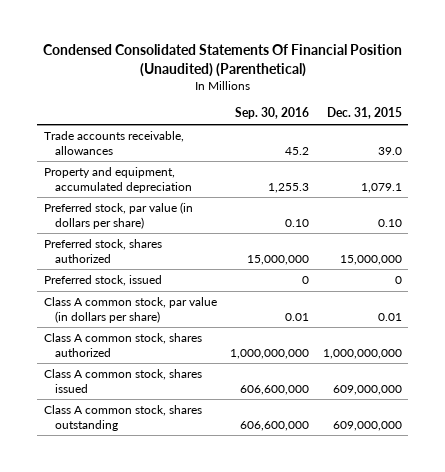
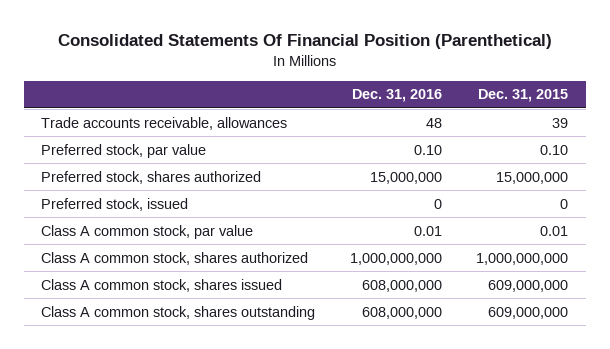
[42,44,402,77] Condensed Consolidated Statements Of Financial Position (Unaudited) (Parenthetical) -> [57,34,552,50] Consolidated Statements Of Financial Position (Parenthetical)
[235,107,310,120] Sep. 30, 2016 -> none
none -> [351,89,442,103] Dec. 31, 2016
[43,167,192,193] Property and equipment, accumulated depreciation -> none
[377,146,402,155] 39.0 -> [552,117,569,128] 39
[43,202,193,229] Preferred stock, par value (in dollars per share) -> [41,143,207,158] Preferred stock, par value
[43,297,217,323] Class A common stock, par value (in dollars per share) -> [41,224,254,239] Class A common stock, par value

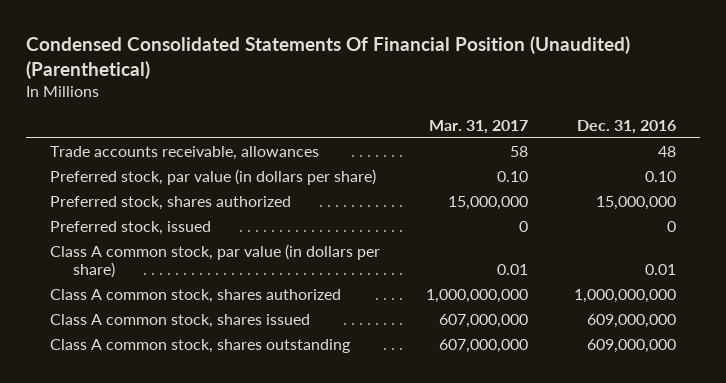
[57,34,552,50] Consolidated Statements Of Financial Position (Parenthetical) -> [26,36,631,79] Condensed Consolidated Statements Of Financial Position (Unaudited) (Parenthetical)
[478,89,569,103] Dec. 31, 2015 -> none
none -> [429,120,529,135] Mar. 31, 2017
[41,143,207,158] Preferred stock, par value -> [49,168,376,185] Preferred stock, par value (in dollars per share)
[41,224,254,239] Class A common stock, par value -> [49,243,380,279] Class A common stock, par value (in dollars per share)
[361,279,442,292] 608,000,000 -> [587,313,677,328] 609,000,000
[361,306,442,319] 608,000,000 -> [587,338,677,353] 609,000,000

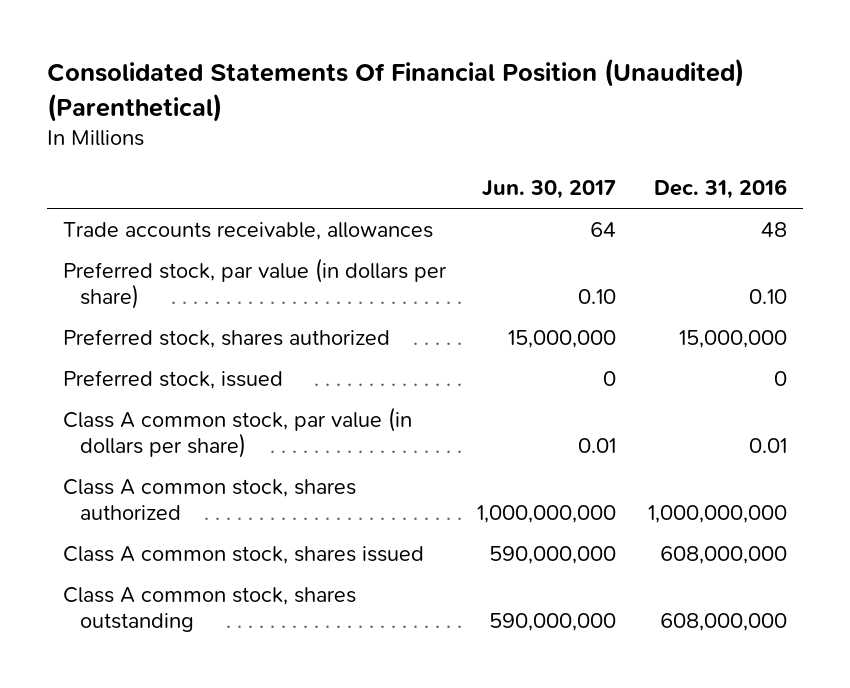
[26,36,631,79] Condensed Consolidated Statements Of Financial Position (Unaudited) (Parenthetical) -> [47,58,745,122] Consolidated Statements Of Financial Position (Unaudited) (Parenthetical)
[429,120,529,135] Mar. 31, 2017 -> none
none -> [482,180,617,200] Jun. 30, 2017
[587,313,677,328] 609,000,000 -> [659,545,787,564] 608,000,000
[587,338,677,353] 609,000,000 -> [659,612,787,631] 608,000,000

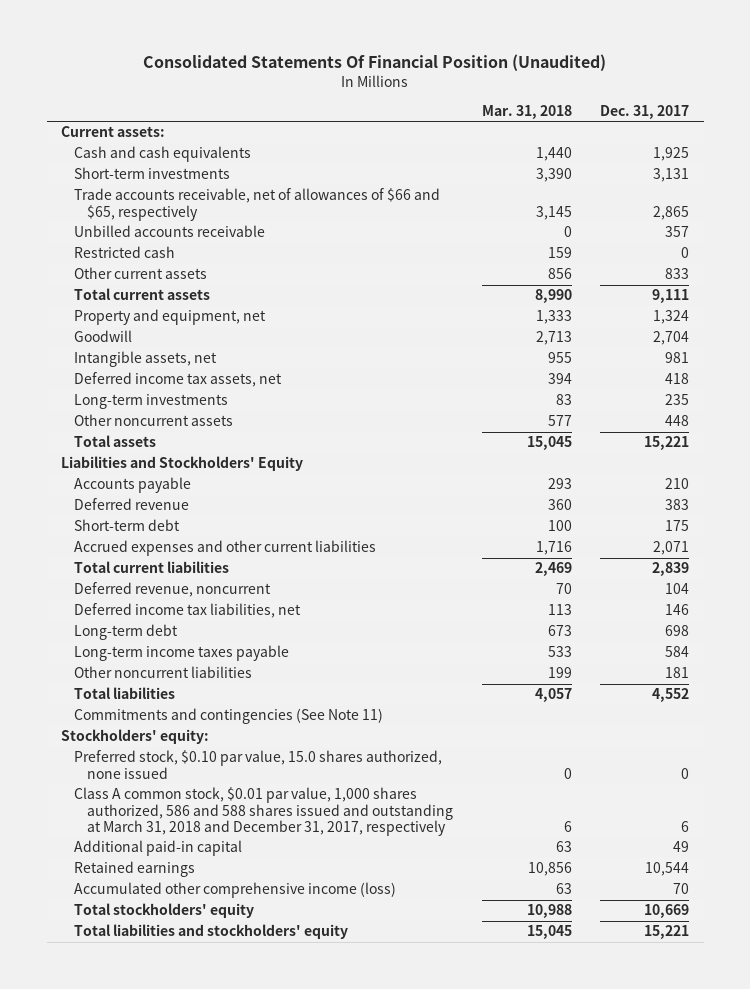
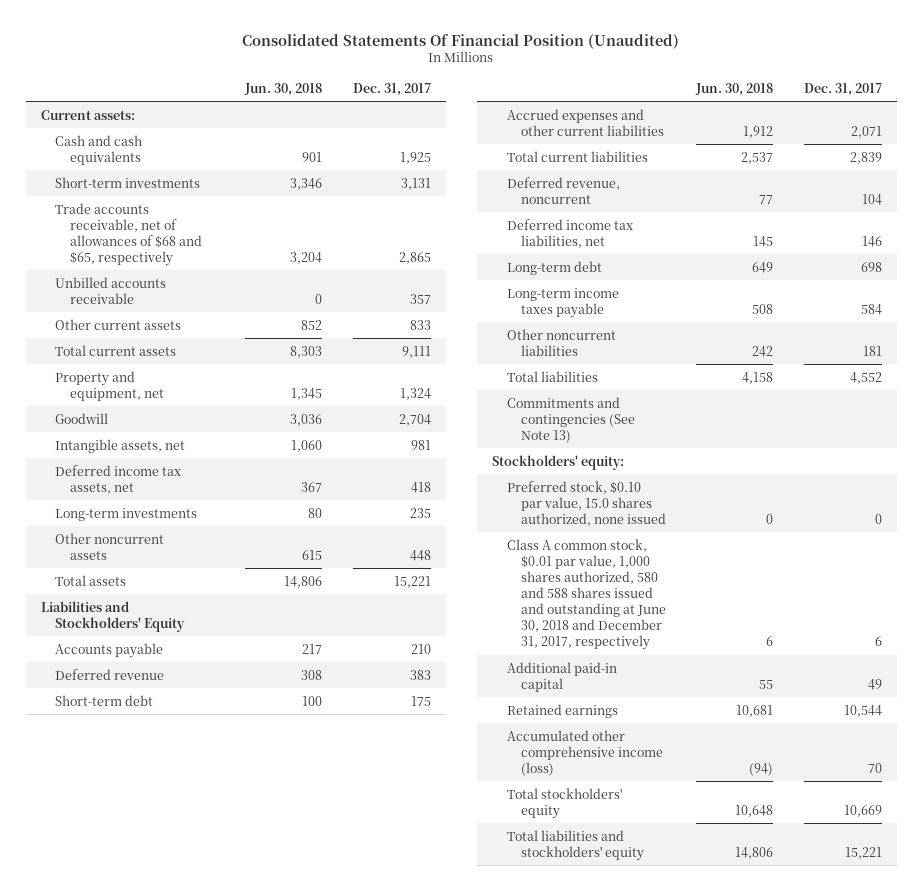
[481,104,572,119] Mar. 31, 2018 -> none
none -> [244,82,323,96] Jun. 30, 2018
[74,188,441,221] Trade accounts receivable, net of allowances of $66 and $65, respectively -> [55,202,202,266] Trade accounts receivable, net of allowances of $68 and $65, respectively
[74,246,176,259] Restricted cash -> none
[74,708,384,725] Commitments and contingencies (See Note 11) -> [506,396,635,443] Commitments and contingencies (See Note 13)
[74,787,454,836] Class A common stock, $0.01 par value, 1,000 shares authorized, 586 and 588 shares issued and outstanding at March 31, 2018 and December 31, 2017, respectively -> [506,538,666,651] Class A common stock, $0.01 par value, 1,000 shares authorized, 580 and 588 shares issued and outstanding at June 30, 2018 and December 31, 2017, respectively

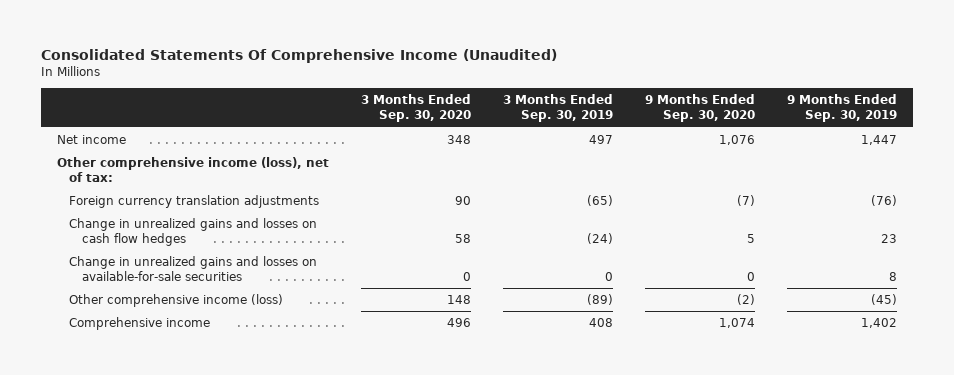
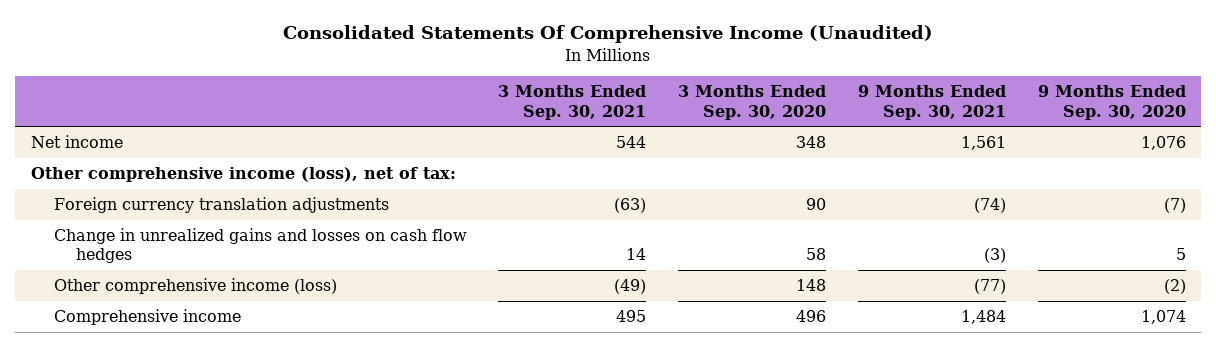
[502,94,613,123] 3 Months Ended Sep. 30, 2019 -> none
[786,94,897,123] 9 Months Ended Sep. 30, 2019 -> none
none -> [498,85,647,120] 3 Months Ended Sep. 30, 2021
none -> [857,85,1006,120] 9 Months Ended Sep. 30, 2021
[69,256,318,282] Change in unrealized gains and losses on available-for-sale securities -> none

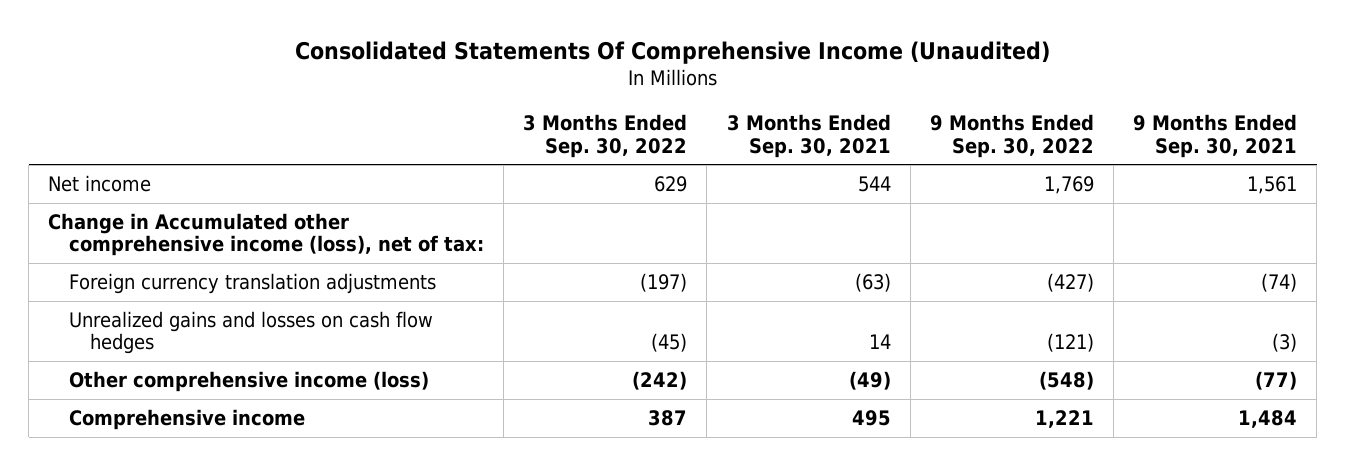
[678,85,827,120] 3 Months Ended Sep. 30, 2020 -> none
[1037,85,1186,120] 9 Months Ended Sep. 30, 2020 -> none
none -> [523,113,688,158] 3 Months Ended Sep. 30, 2022
none -> [929,113,1094,158] 9 Months Ended Sep. 30, 2022
[30,167,456,183] Other comprehensive income (loss), net of tax: -> [48,212,484,257] Change in Accumulated other comprehensive income (loss), net of tax:
[53,228,467,264] Change in unrealized gains and losses on cash flow hedges -> [68,310,433,355] Unrealized gains and losses on cash flow hedges

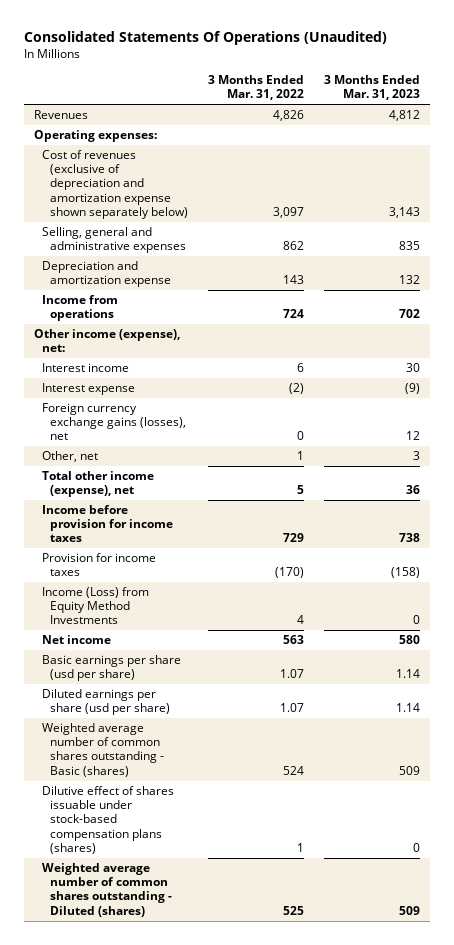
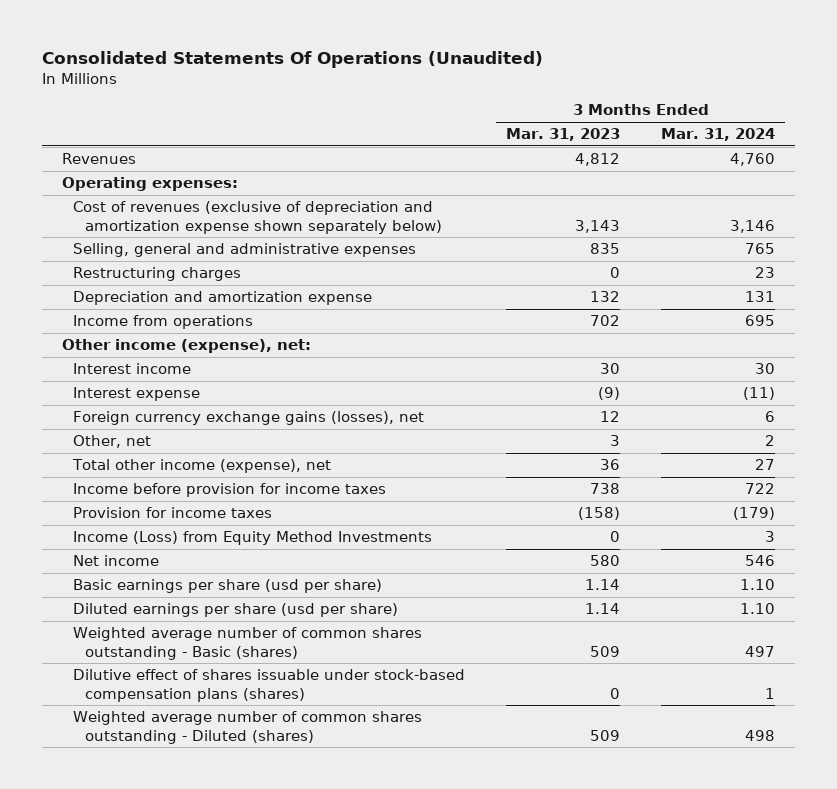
[208,75,305,101] 3 Months Ended Mar. 31, 2022 -> none
none -> [661,128,776,142] Mar. 31, 2024
none -> [73,267,242,282] Restructuring charges

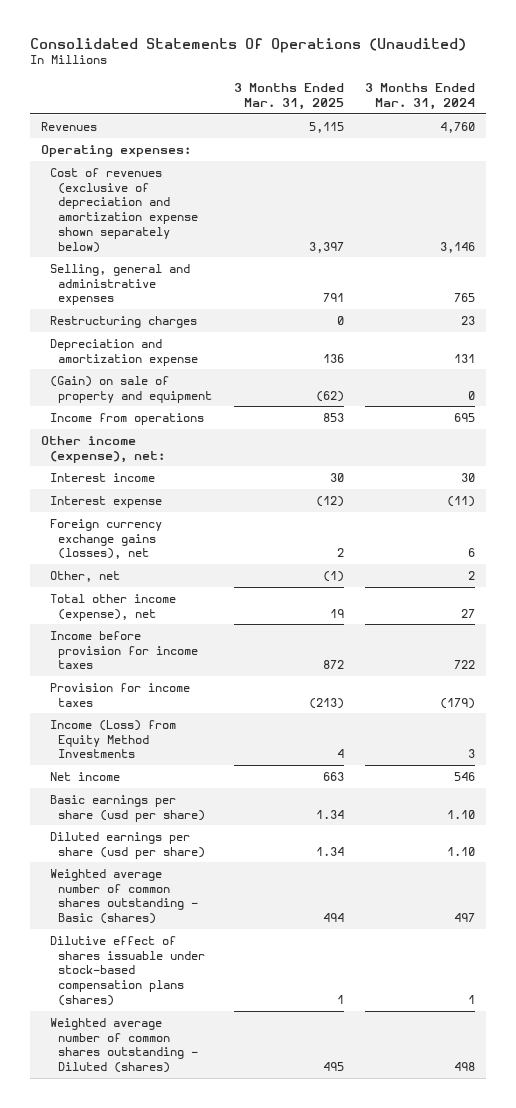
[506,128,621,142] Mar. 31, 2023 -> none
none -> [233,83,344,110] 3 Months Ended Mar. 31, 2025
none -> [49,375,213,403] (Gain) on sale of property and equipment

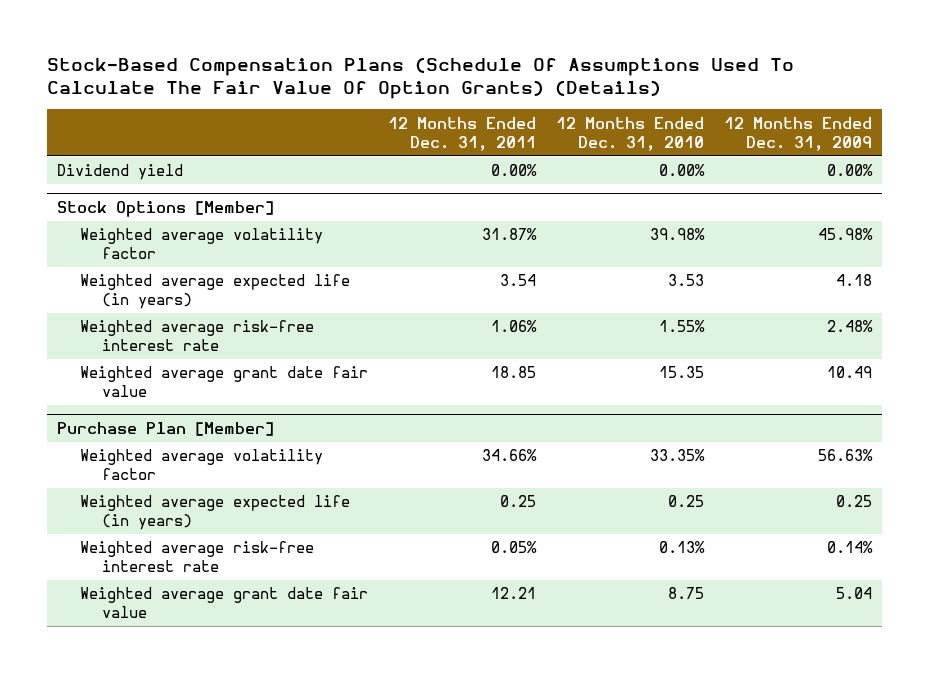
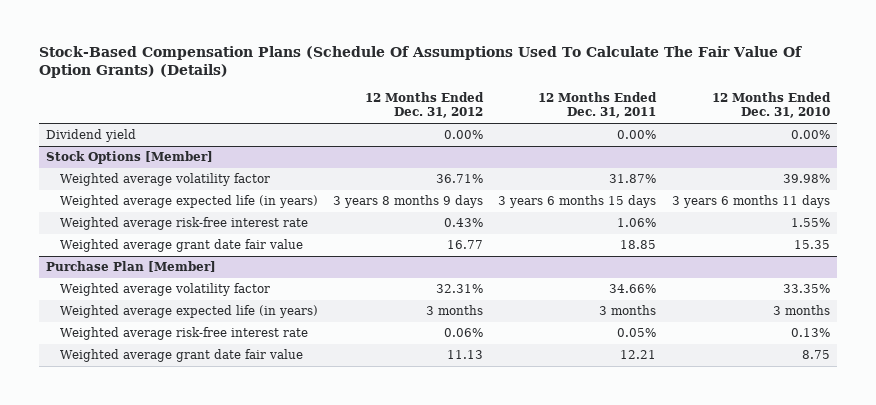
[724,116,873,151] 12 Months Ended Dec. 31, 2009 -> none
none -> [365,91,485,119] 12 Months Ended Dec. 31, 2012
[500,274,537,287] 3.54 -> [498,195,657,209] 3 years 6 months 15 days
[668,274,705,287] 3.53 -> [671,195,830,209] 3 years 6 months 11 days
[500,495,537,508] 0.25 -> [599,305,657,316] 3 months
[668,495,705,508] 0.25 -> [772,305,830,316] 3 months

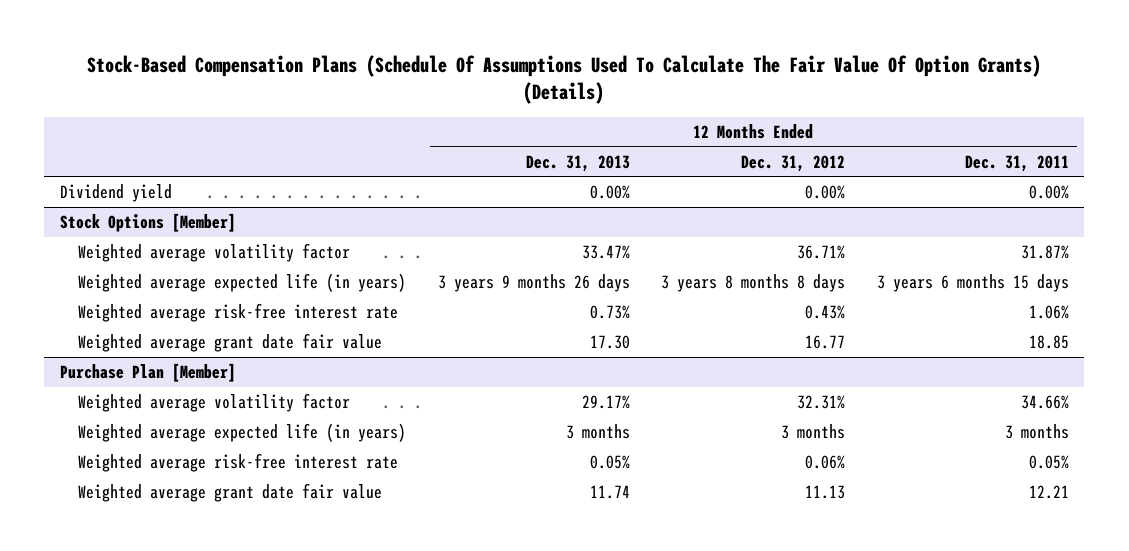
[711,91,831,119] 12 Months Ended Dec. 31, 2010 -> none
none -> [525,154,630,172] Dec. 31, 2013
[333,195,484,209] 3 years 8 months 9 days -> [661,274,846,293] 3 years 8 months 8 days

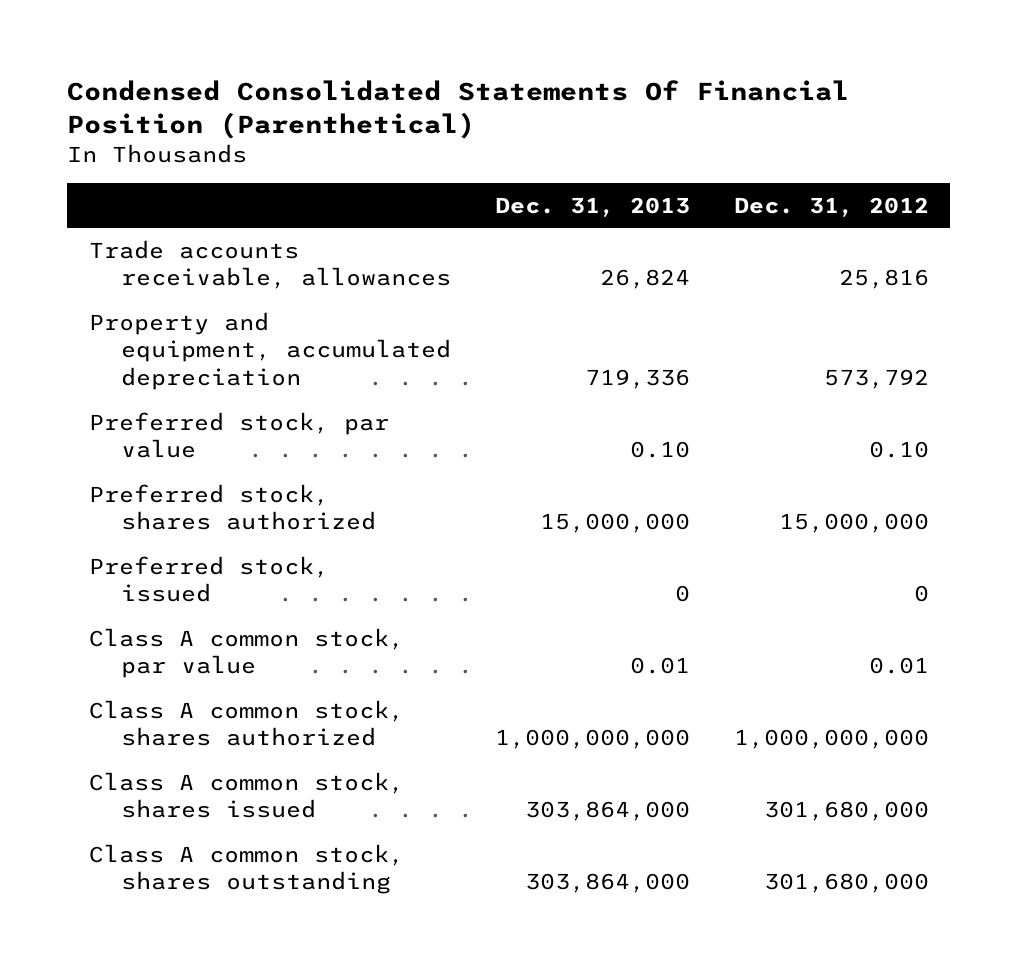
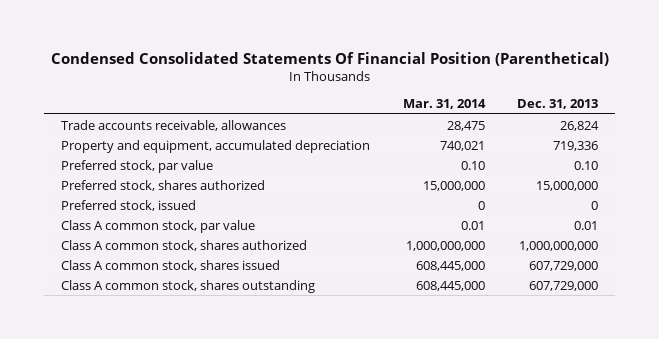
[733,196,929,217] Dec. 31, 2012 -> none
none -> [402,99,486,110] Mar. 31, 2014
[524,801,690,822] 303,864,000 -> [529,260,599,271] 607,729,000
[524,873,690,894] 303,864,000 -> [529,280,599,291] 607,729,000

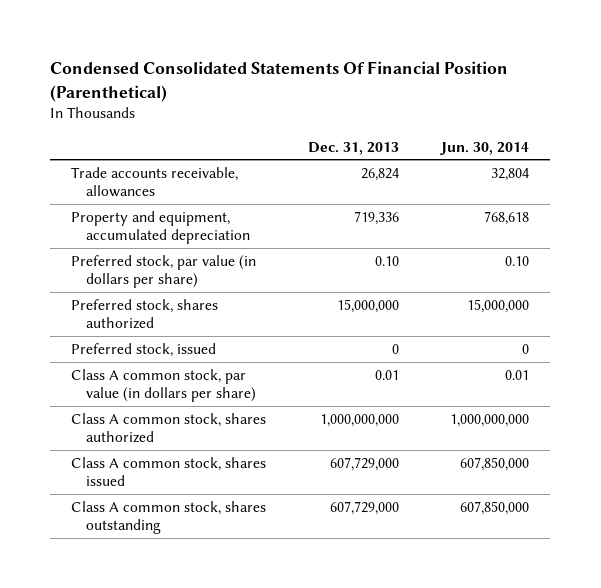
[402,99,486,110] Mar. 31, 2014 -> none
none -> [440,141,530,155] Jun. 30, 2014
[60,159,213,173] Preferred stock, par value -> [71,254,257,288] Preferred stock, par value (in dollars per share)
[60,219,255,233] Class A common stock, par value -> [71,368,257,402] Class A common stock, par value (in dollars per share)

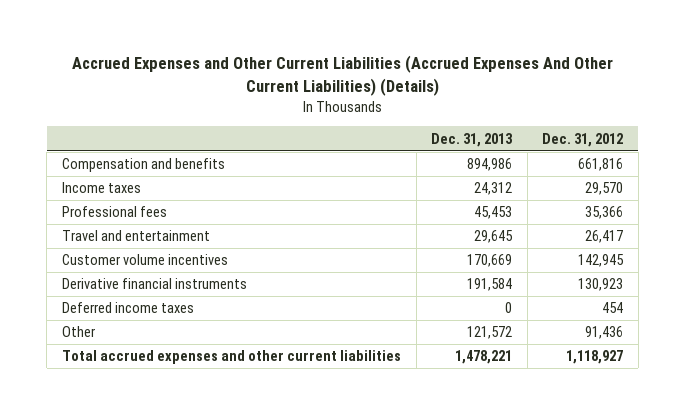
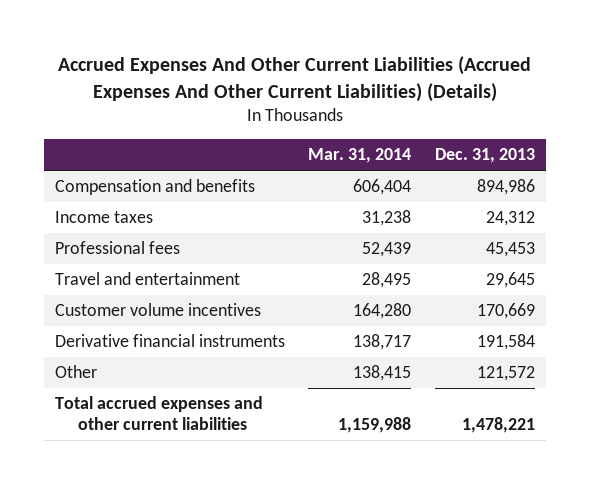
[71,55,613,97] Accrued Expenses and Other Current Liabilities (Accrued Expenses And Other Current Liabilities) (Details) -> [57,55,531,102] Accrued Expenses And Other Current Liabilities (Accrued Expenses And Other Current Liabilities) (Details)
[542,132,624,147] Dec. 31, 2012 -> none
none -> [308,148,412,164] Mar. 31, 2014
[61,302,194,314] Deferred income taxes -> none

